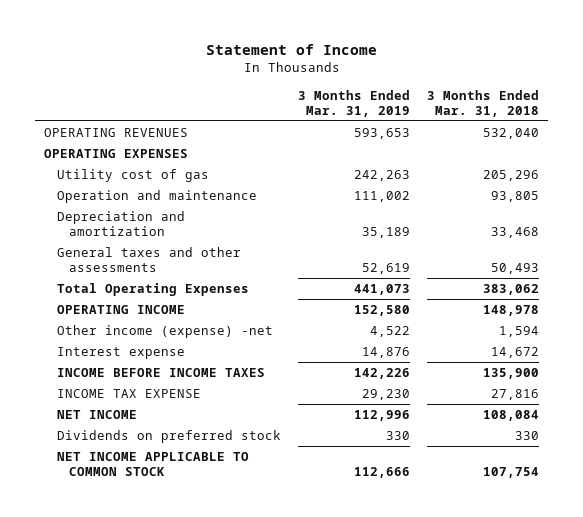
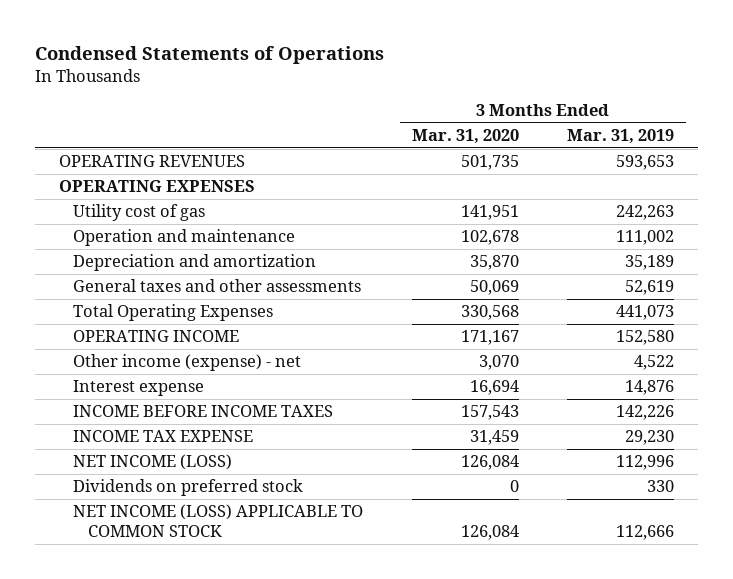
[205,44,377,56] Statement of Income -> [34,45,384,64] Condensed Statements of Operations
[427,89,540,118] 3 Months Ended Mar. 31, 2018 -> none
none -> [411,129,519,145] Mar. 31, 2020
[56,324,273,338] Other income (expense) -net -> [73,354,302,372] Other income (expense) - net
[56,409,137,419] NET INCOME -> [73,454,233,471] NET INCOME (LOSS)
[56,451,249,477] NET INCOME APPLICABLE TO COMMON STOCK -> [73,504,364,538] NET INCOME (LOSS) APPLICABLE TO COMMON STOCK

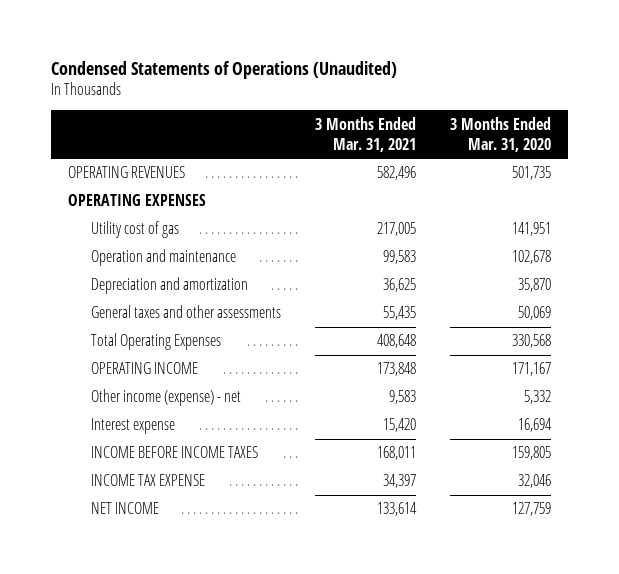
[34,45,384,64] Condensed Statements of Operations -> [50,60,397,79] Condensed Statements of Operations (Unaudited)
[566,129,674,145] Mar. 31, 2019 -> none
none -> [315,116,417,152] 3 Months Ended Mar. 31, 2021
[478,355,519,371] 3,070 -> [524,390,552,405] 5,332
[73,454,233,471] NET INCOME (LOSS) -> none
[73,479,304,497] Dividends on preferred stock -> none
[460,405,519,421] 157,543 -> [512,446,552,461] 159,805
[469,430,519,446] 31,459 -> [518,474,552,489] 32,046
[73,504,364,538] NET INCOME (LOSS) APPLICABLE TO COMMON STOCK -> [91,502,160,515] NET INCOME
[460,525,519,541] 126,084 -> [512,502,552,517] 127,759

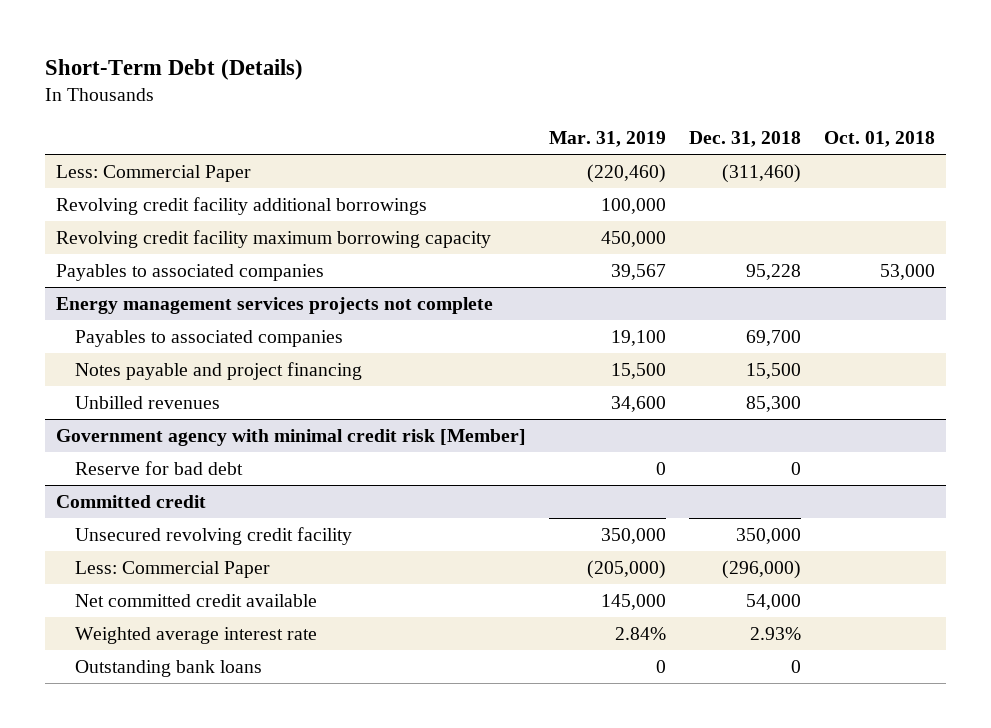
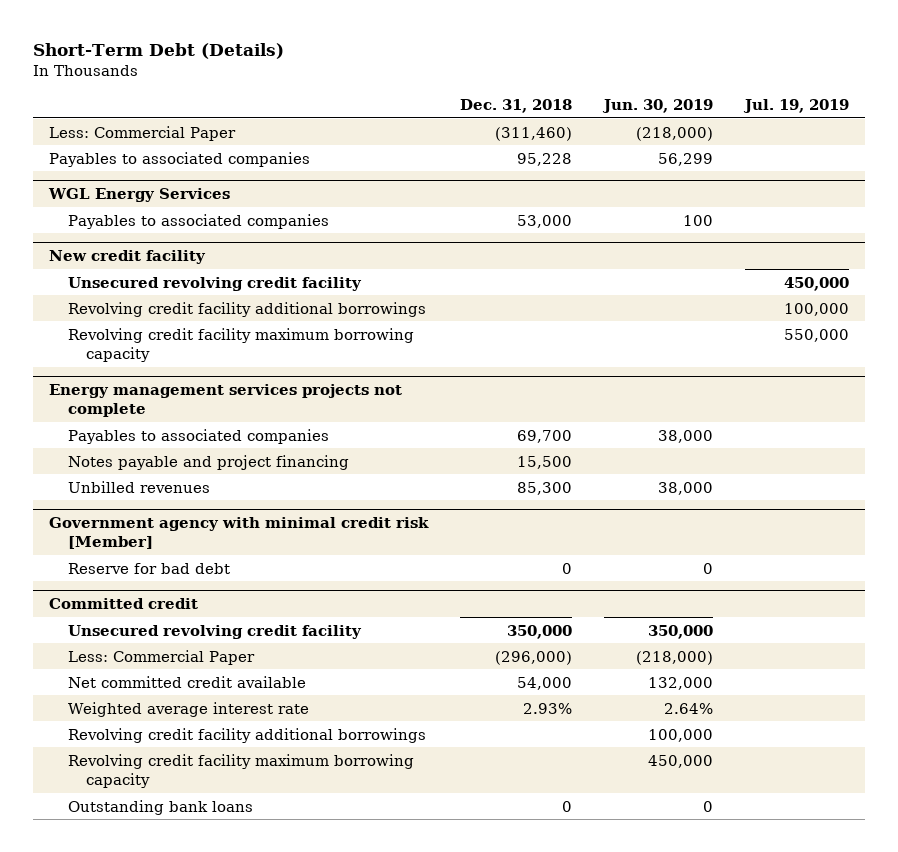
[549,130,667,147] Mar. 31, 2019 -> none
[823,130,935,147] Oct. 01, 2018 -> none
none -> [602,98,714,113] Jun. 30, 2019
none -> [743,98,850,113] Jul. 19, 2019
[56,263,325,281] Payables to associated companies -> [49,151,311,167] Payables to associated companies
none -> [48,188,231,203] WGL Energy Services
none -> [67,213,329,229] Payables to associated companies
none -> [49,250,207,265] New credit facility
none -> [67,276,362,291] Unsecured revolving credit facility
none -> [67,727,426,743] Revolving credit facility additional borrowings
none -> [67,753,414,788] Revolving credit facility maximum borrowing capacity

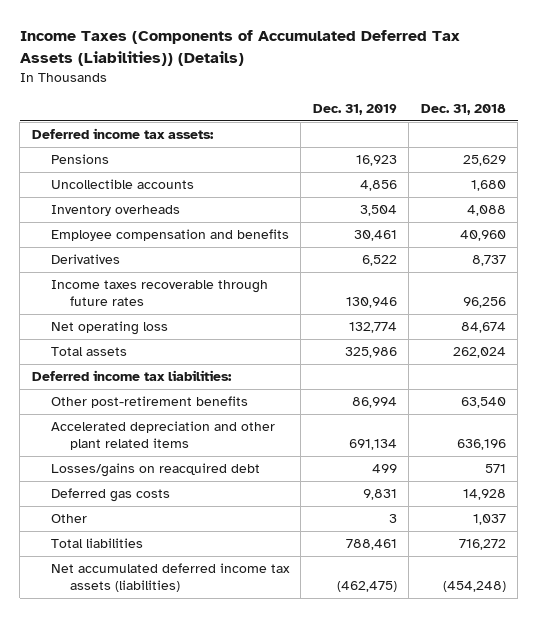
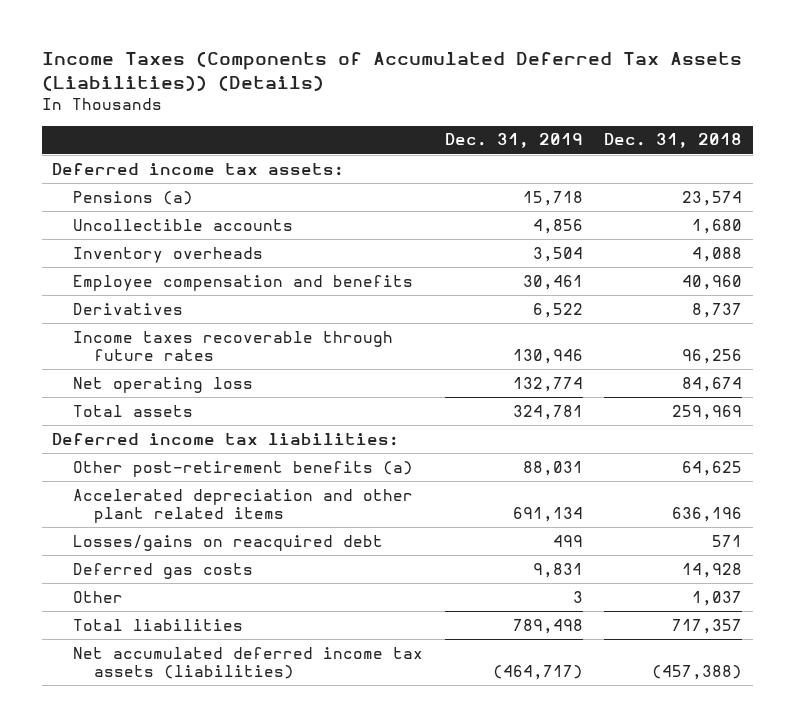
[51,154,110,165] Pensions -> [73,190,194,205] Pensions (a)
[355,155,397,167] 16,923 -> [522,190,583,206] 15,718
[462,155,506,167] 25,629 -> [682,190,743,206] 23,574
[344,347,397,359] 325,986 -> [512,404,583,420] 324,781
[452,347,506,359] 262,024 -> [672,404,743,420] 259,969
[51,396,249,409] Other post-retirement benefits -> [73,460,414,477] Other post-retirement benefits (a)
[351,397,397,409] 86,994 -> [522,460,583,476] 88,031
[460,397,506,409] 63,540 -> [682,460,743,476] 64,625
[345,539,397,551] 788,461 -> [512,618,583,634] 789,498
[458,539,506,551] 716,272 -> [672,618,743,634] 717,357
[336,581,397,593] (462,475) -> [492,665,583,681] (464,717)
[442,581,506,593] (454,248) -> [652,665,743,681] (457,388)

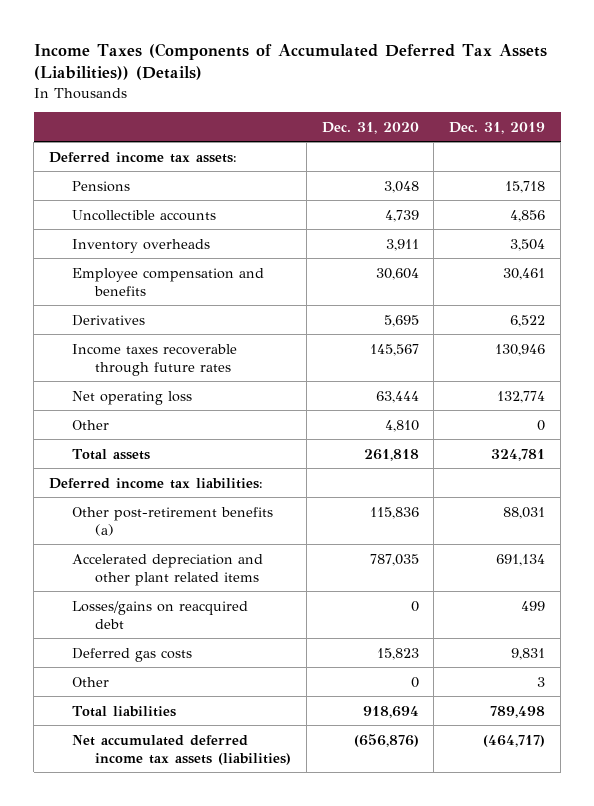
[604,133,743,149] Dec. 31, 2018 -> none
none -> [321,121,419,134] Dec. 31, 2020
[73,190,194,205] Pensions (a) -> [71,180,130,192] Pensions
none -> [71,419,109,430] Other

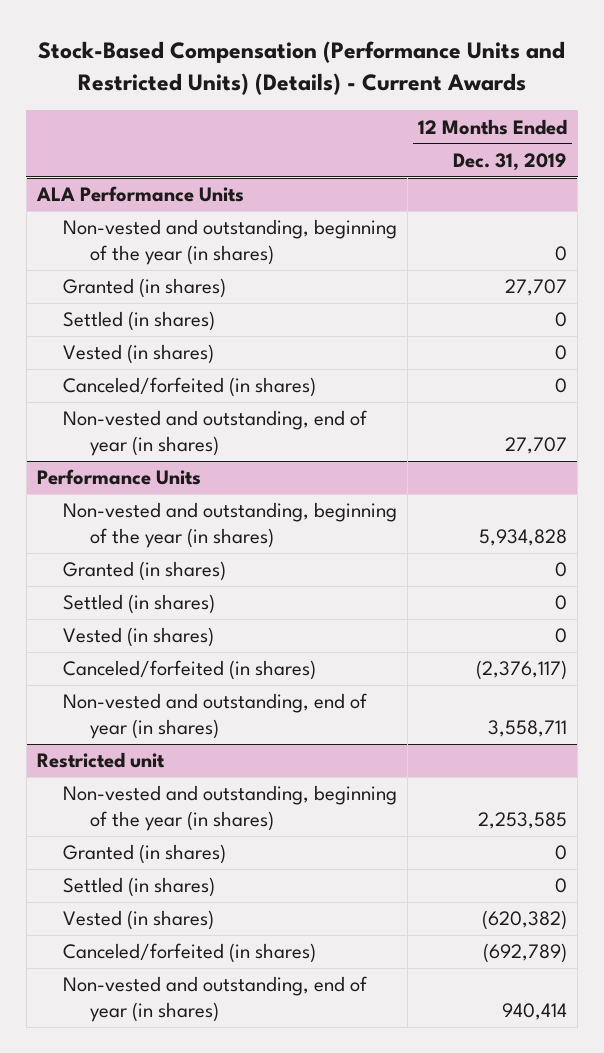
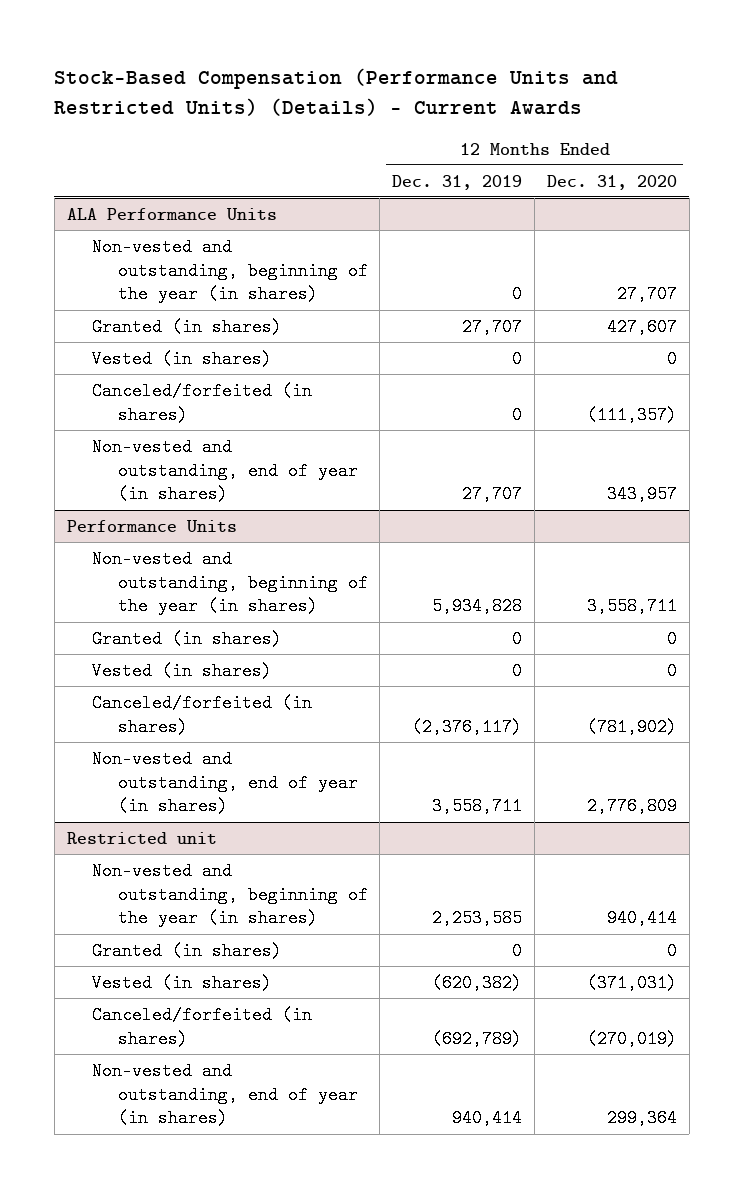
none -> [546,174,677,190] Dec. 31, 2020
[63,311,216,332] Settled (in shares) -> none
[63,594,216,615] Settled (in shares) -> none
[63,877,216,898] Settled (in shares) -> none

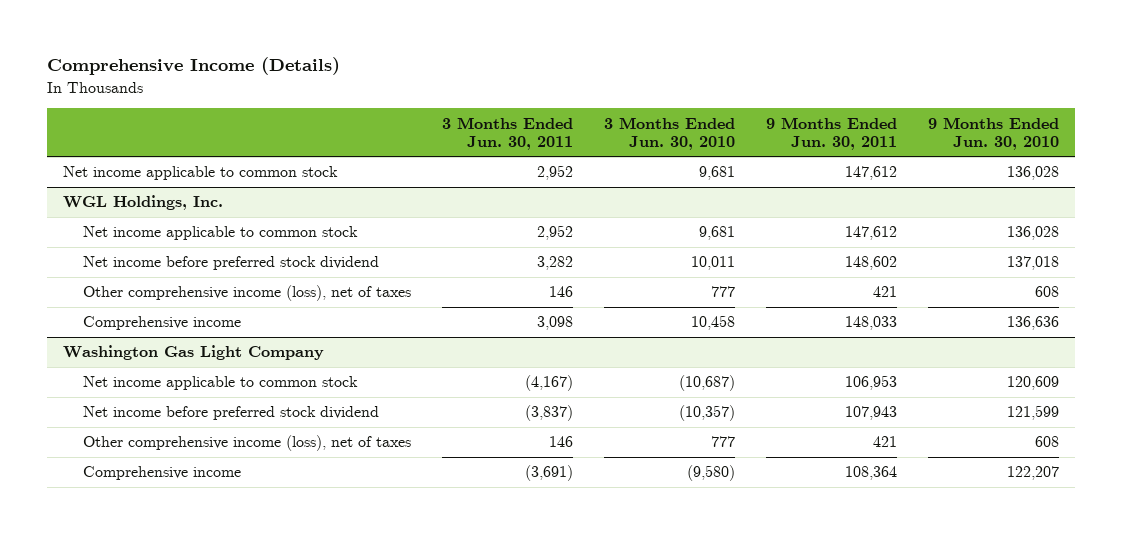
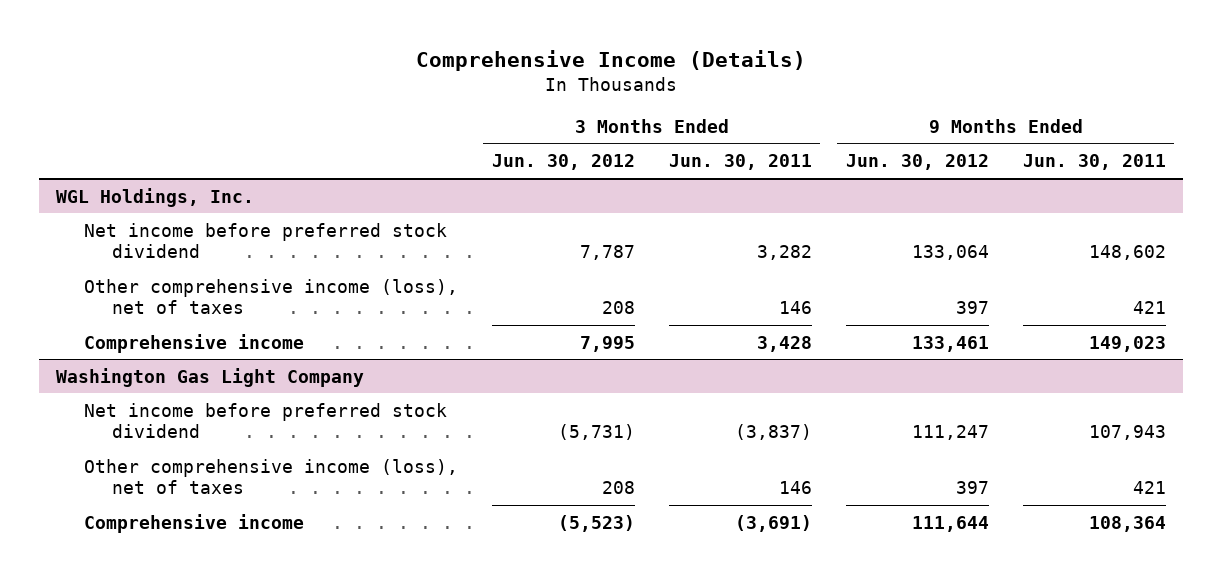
[604,116,736,150] 3 Months Ended Jun. 30, 2010 -> none
[928,116,1060,150] 9 Months Ended Jun. 30, 2010 -> none
none -> [491,154,635,171] Jun. 30, 2012
none -> [845,154,989,171] Jun. 30, 2012
[62,166,338,181] Net income applicable to common stock -> none
[82,226,358,241] Net income applicable to common stock -> none
[536,316,573,331] 3,098 -> [756,335,812,352] 3,428
[845,316,898,331] 148,033 -> [1088,335,1166,352] 149,023
[82,376,358,391] Net income applicable to common stock -> none

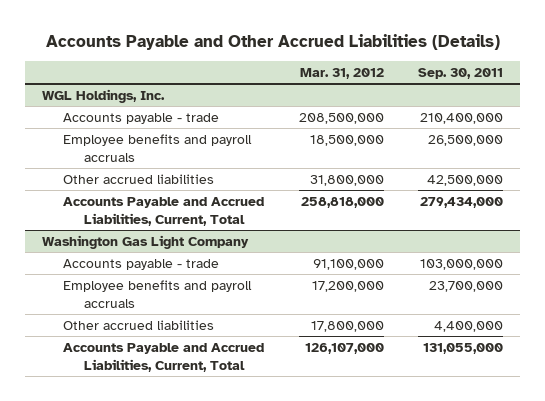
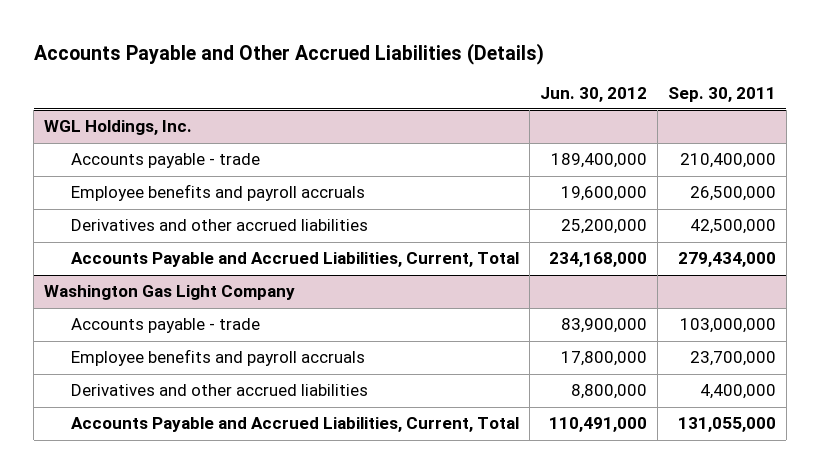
[299,67,384,79] Mar. 31, 2012 -> none
none -> [539,86,647,102] Jun. 30, 2012
[63,173,215,184] Other accrued liabilities -> [70,219,368,232] Derivatives and other accrued liabilities
[63,319,215,330] Other accrued liabilities -> [70,384,368,397] Derivatives and other accrued liabilities

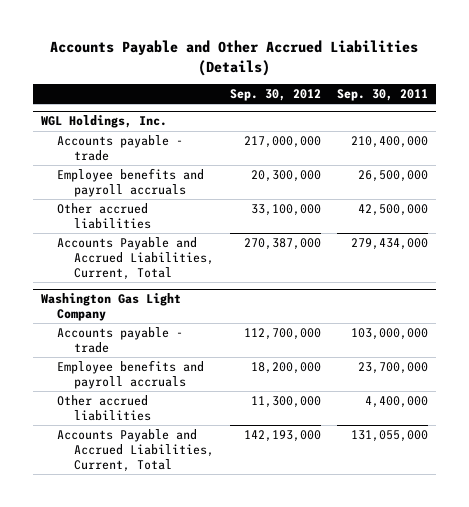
[539,86,647,102] Jun. 30, 2012 -> none
none -> [229,89,321,102] Sep. 30, 2012
[70,219,368,232] Derivatives and other accrued liabilities -> [57,202,151,229] Other accrued liabilities
[70,384,368,397] Derivatives and other accrued liabilities -> [57,394,151,421] Other accrued liabilities

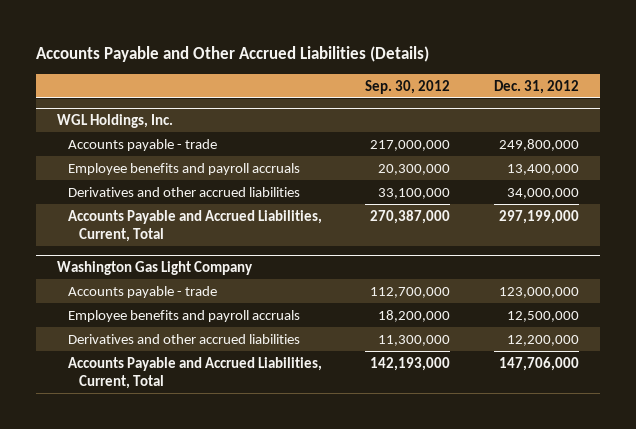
[336,89,428,102] Sep. 30, 2011 -> none
none -> [493,79,579,94] Dec. 31, 2012
[57,202,151,229] Other accrued liabilities -> [68,186,301,197] Derivatives and other accrued liabilities
[57,394,151,421] Other accrued liabilities -> [68,333,301,344] Derivatives and other accrued liabilities

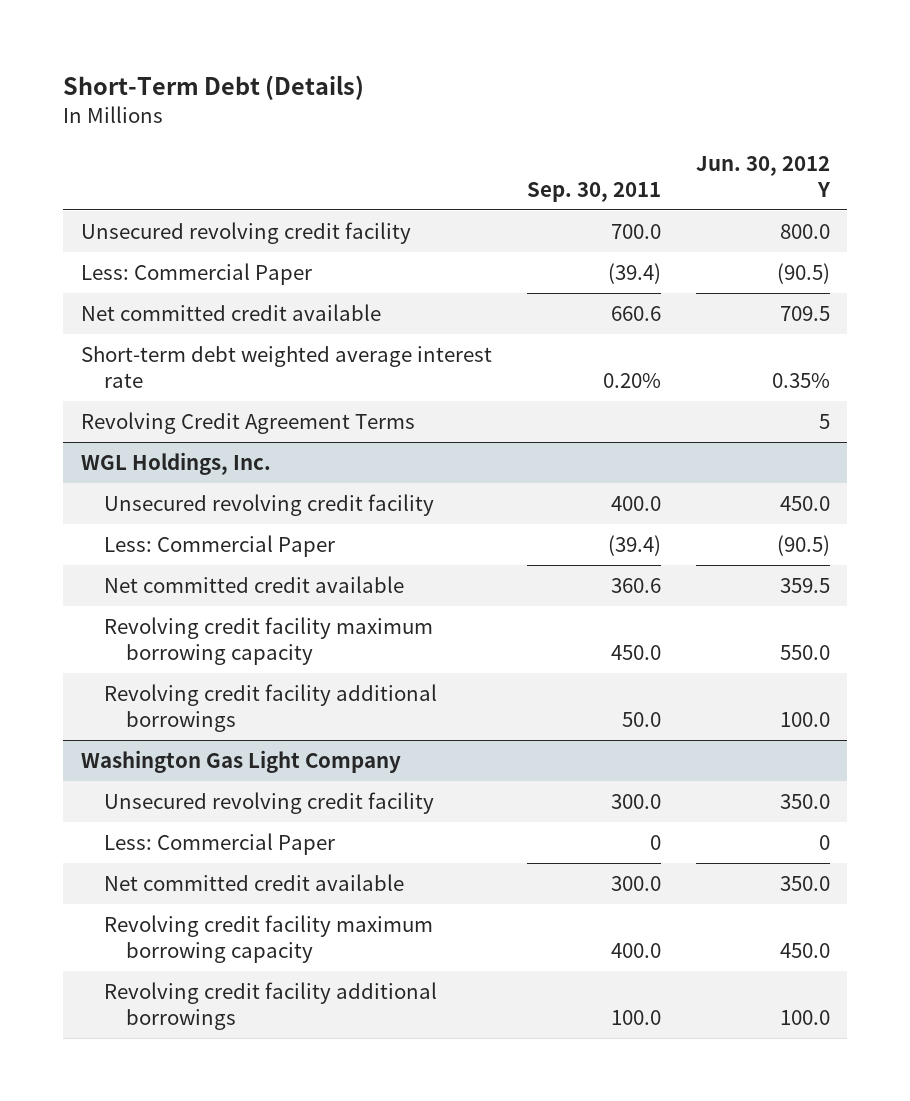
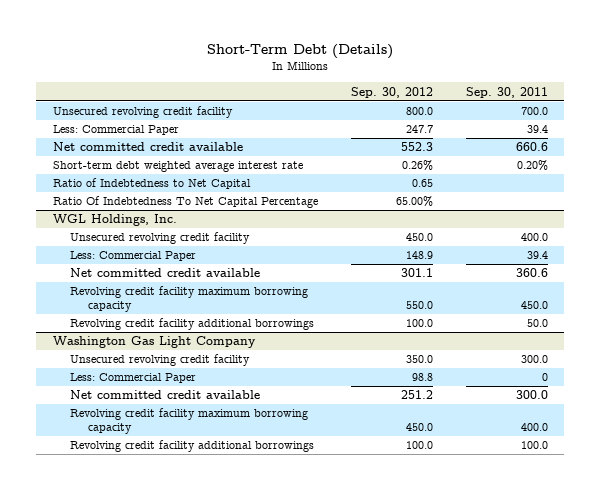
[695,156,831,197] Jun. 30, 2012 Y -> none
none -> [350,86,433,98] Sep. 30, 2012
[607,262,661,284] (39.4) -> [526,125,548,134] 39.4
[80,411,415,434] Revolving Credit Agreement Terms -> none
none -> [52,178,251,190] Ratio of Indebtedness to Net Capital
none -> [52,196,318,209] Ratio Of Indebtedness To Net Capital Percentage
[607,534,661,556] (39.4) -> [526,251,548,260] 39.4

